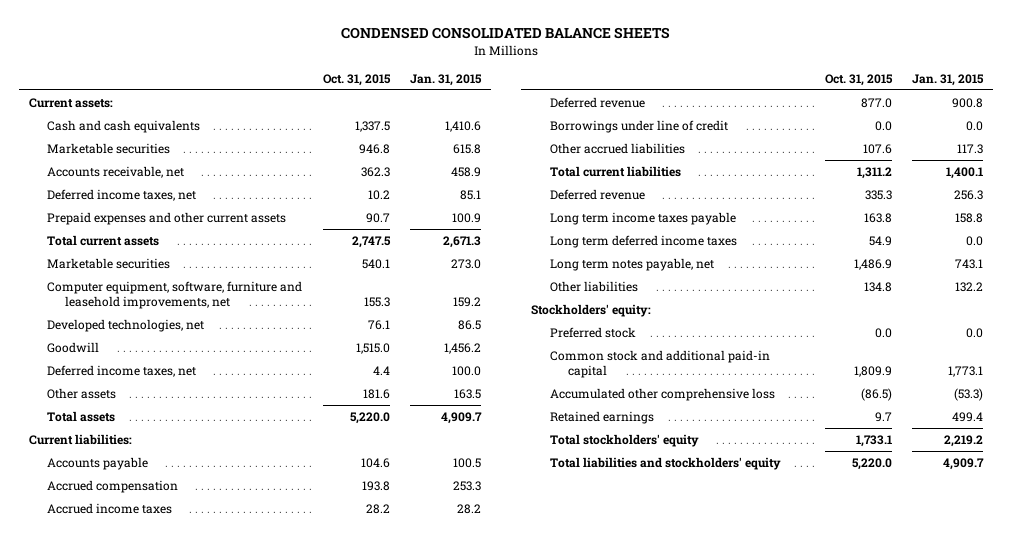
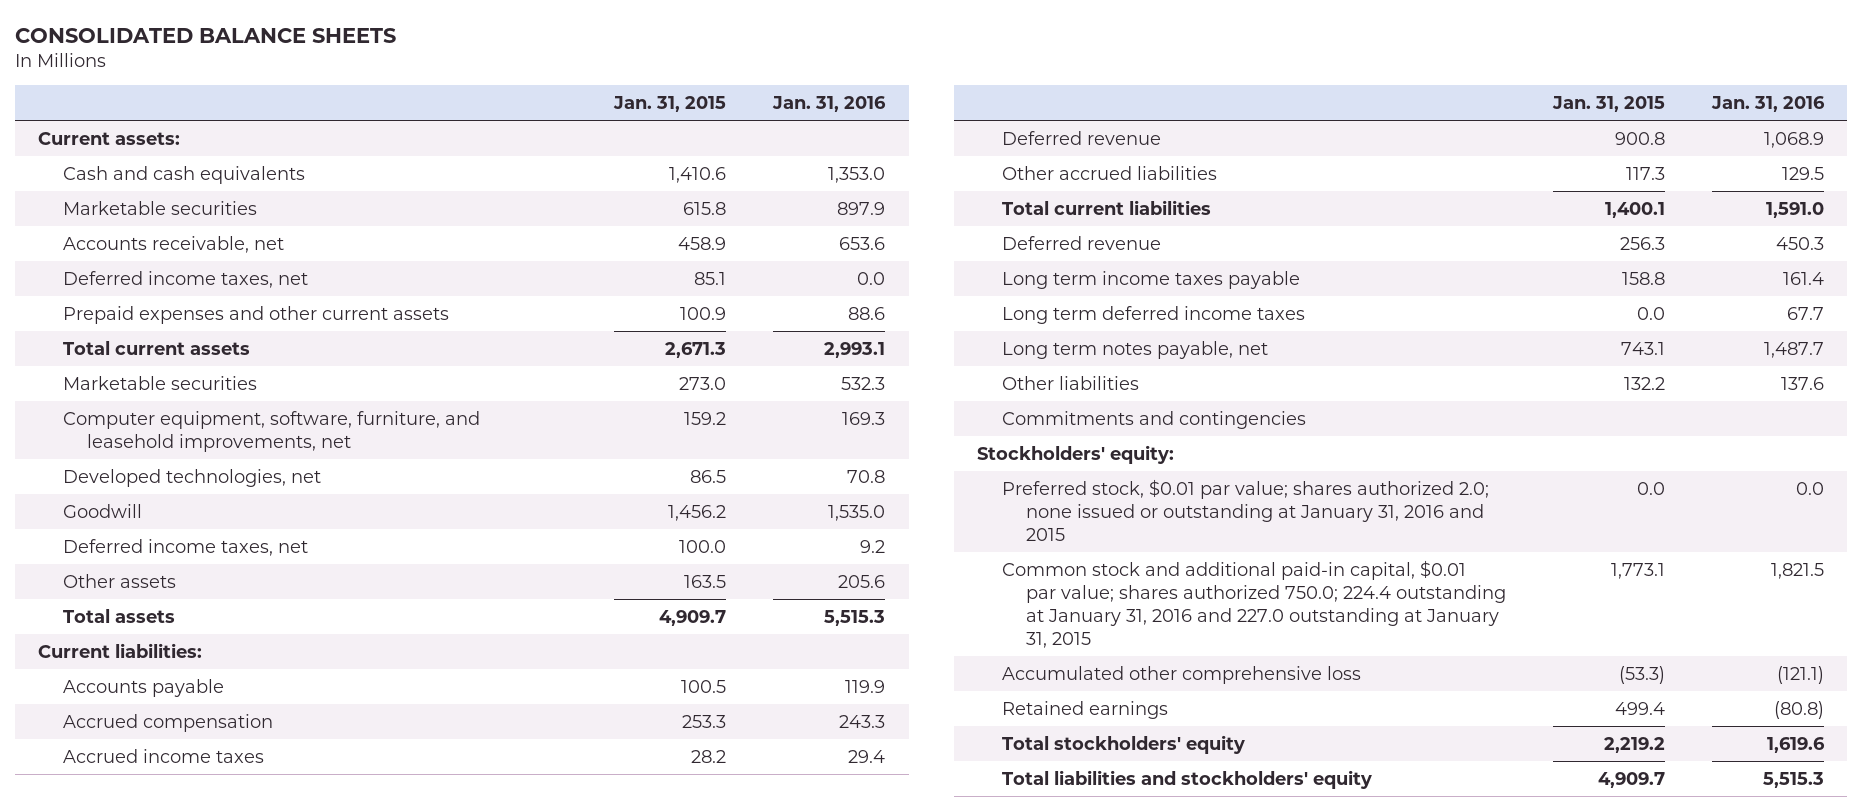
[341,27,671,40] CONDENSED CONSOLIDATED BALANCE SHEETS -> [14,27,396,43] CONSOLIDATED BALANCE SHEETS
[322,73,391,86] Oct. 31, 2015 -> none
none -> [772,96,887,113] Jan. 31, 2016
[47,280,303,309] Computer equipment, software, furniture and leasehold improvements, net -> [62,410,480,452] Computer equipment, software, furniture, and leasehold improvements, net
[549,119,728,133] Borrowings under line of credit -> none
none -> [1001,410,1306,429] Commitments and contingencies
[549,326,636,338] Preferred stock -> [1001,478,1489,542] Preferred stock, $0.01 par value; shares authorized 2.0; none issued or outstanding at January 31, 2016 and 2015
[549,349,770,378] Common stock and additional paid-in capital -> [1001,559,1507,649] Common stock and additional paid-in capital, $0.01 par value; shares authorized 750.0; 224.4 outstanding at January 31, 2016 and 227.0 outstanding at January 31, 2015

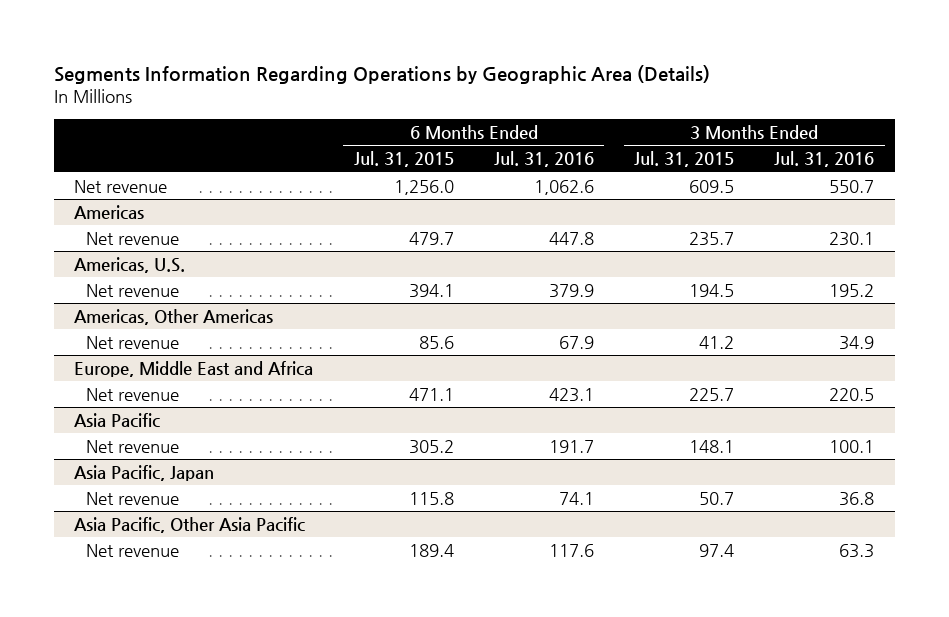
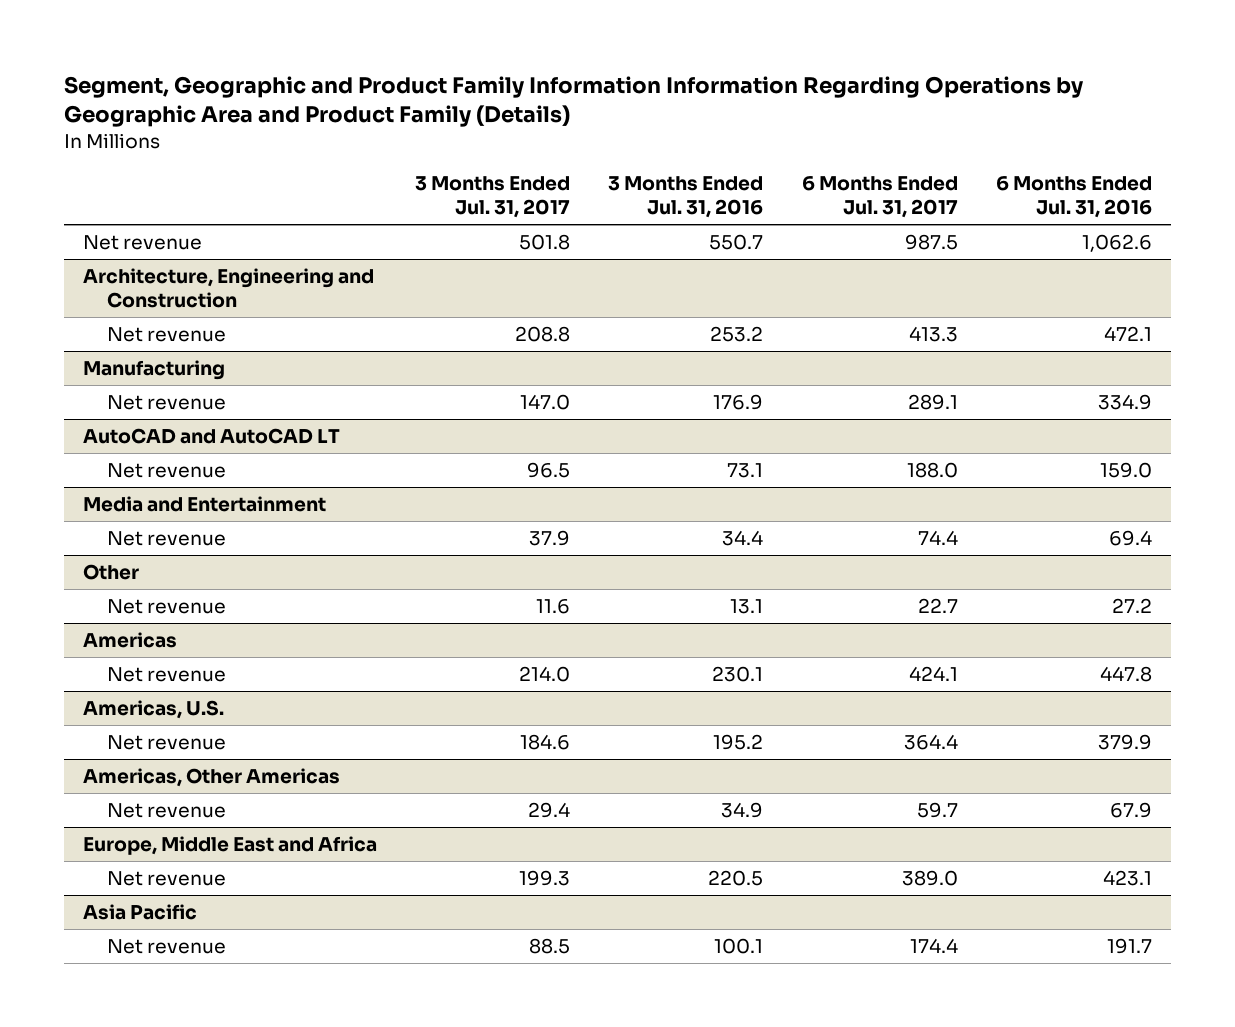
[54,64,711,84] Segments Information Regarding Operations by Geographic Area (Details) -> [64,76,1085,128] Segment, Geographic and Product Family Information Information Regarding Operations by Geographic Area and Product Family (Details)
[353,151,454,168] Jul. 31, 2015 -> none
[634,151,735,168] Jul. 31, 2015 -> none
none -> [415,176,571,219] 3 Months Ended Jul. 31, 2017
none -> [801,176,958,219] 6 Months Ended Jul. 31, 2017
none -> [83,267,375,308] Architecture, Engineering and Construction
none -> [106,326,226,342] Net revenue
none -> [83,359,226,380] Manufacturing
none -> [106,394,226,410] Net revenue
none -> [83,427,341,444] AutoCAD and AutoCAD LT
none -> [106,462,226,478] Net revenue
none -> [83,495,327,512] Media and Entertainment
none -> [106,530,226,546] Net revenue
none -> [83,563,140,580] Other
none -> [106,598,226,614] Net revenue
[74,464,215,481] Asia Pacific, Japan -> none
[86,491,180,505] Net revenue -> none
[74,516,306,533] Asia Pacific, Other Asia Pacific -> none
[86,543,180,557] Net revenue -> none

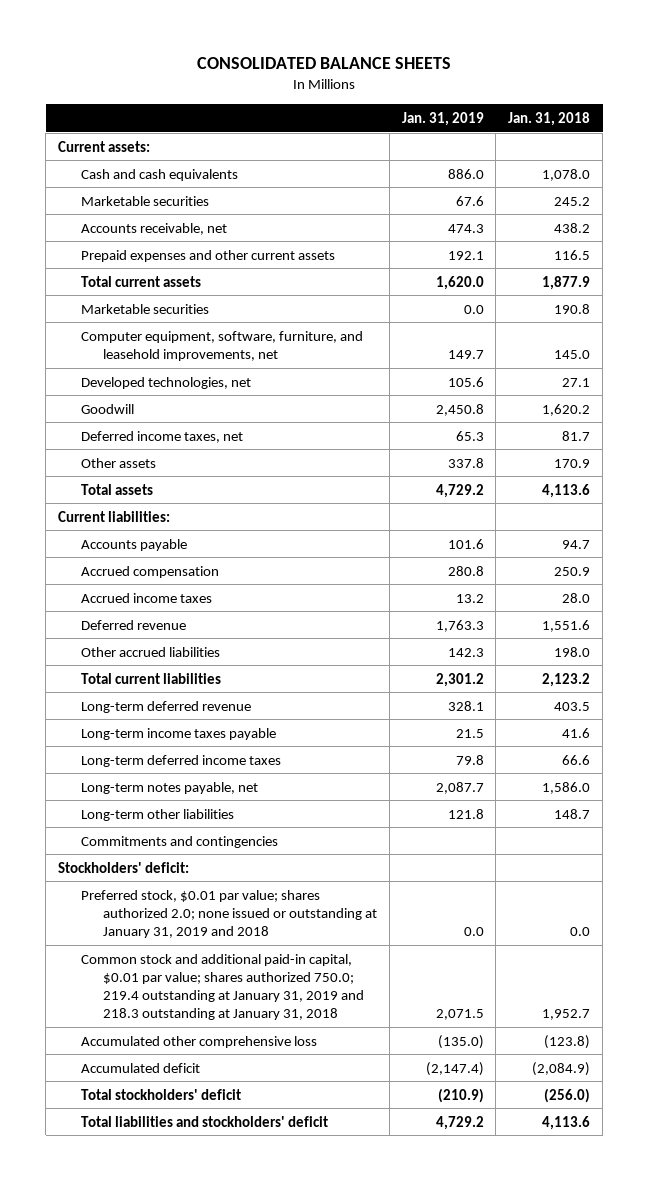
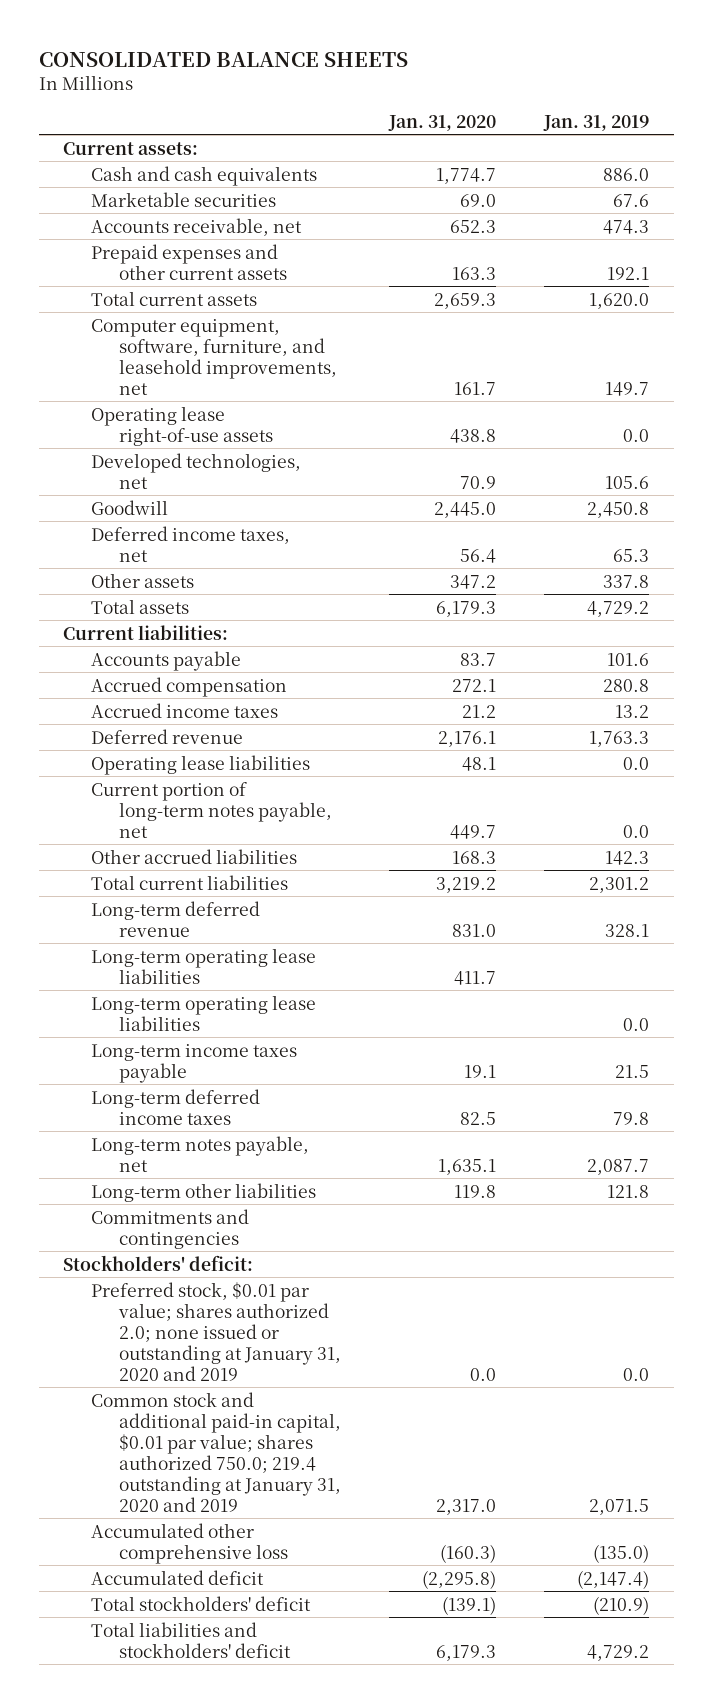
[508,112,591,127] Jan. 31, 2018 -> none
none -> [387,114,496,131] Jan. 31, 2020
[80,303,209,314] Marketable securities -> none
none -> [90,405,273,446] Operating lease right-of-use assets
none -> [90,754,310,775] Operating lease liabilities
none -> [90,781,332,838] Current portion of long-term notes payable, net
none -> [90,947,316,984] Long-term operating lease liabilities
none -> [90,994,316,1031] Long-term operating lease liabilities
[80,889,378,938] Preferred stock, $0.01 par value; shares authorized 2.0; none issued or outstanding at January 31, 2019 and 2018 -> [90,1281,341,1381] Preferred stock, $0.01 par value; shares authorized 2.0; none issued or outstanding at January 31, 2020 and 2019
[80,953,365,1021] Common stock and additional paid-in capital, $0.01 par value; shares authorized 750.0; 219.4 outstanding at January 31, 2019 and 218.3 outstanding at January 31, 2018 -> [90,1391,341,1512] Common stock and additional paid-in capital, $0.01 par value; shares authorized 750.0; 219.4 outstanding at January 31, 2020 and 2019

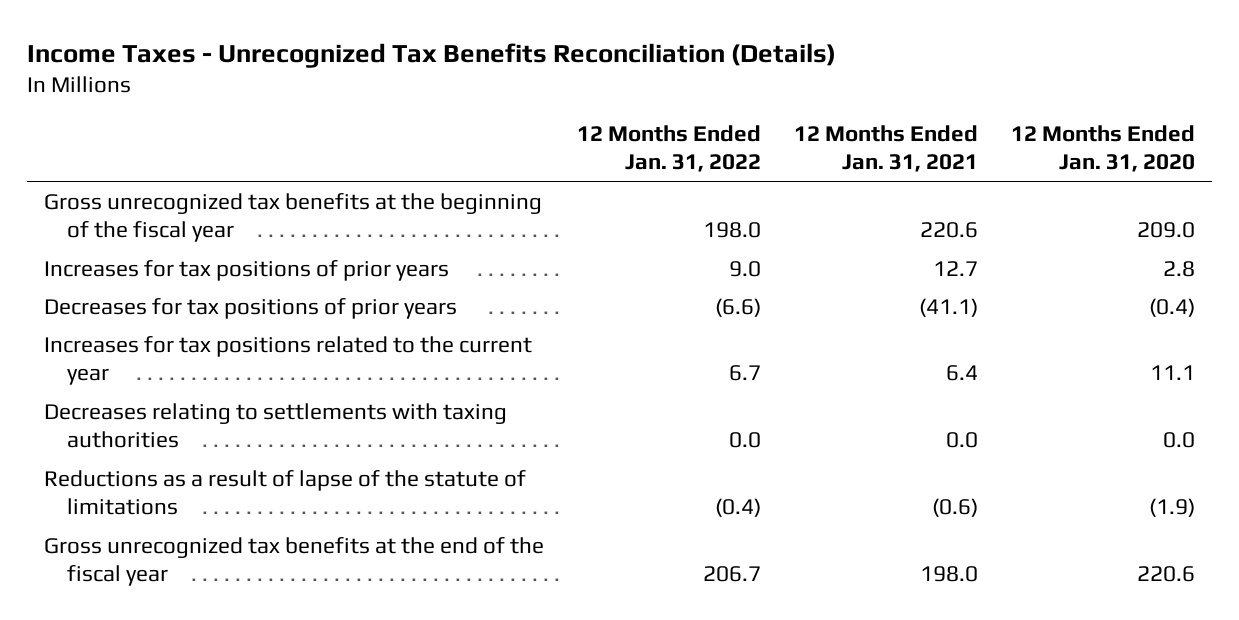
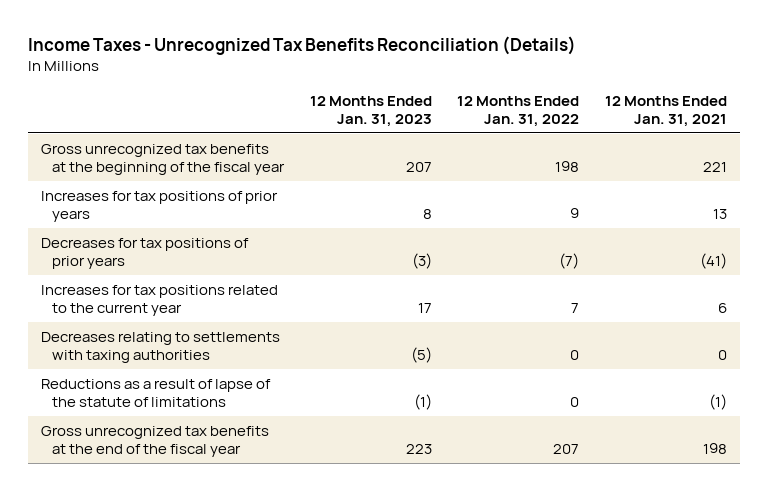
[1011,125,1196,173] 12 Months Ended Jan. 31, 2020 -> none
none -> [309,95,432,127] 12 Months Ended Jan. 31, 2023
[702,221,761,238] 198.0 -> [555,160,580,172] 198
[920,221,979,238] 220.6 -> [703,161,728,172] 221
[728,260,761,277] 9.0 -> [570,207,580,219] 9
[933,260,979,276] 12.7 -> [713,208,728,219] 13
[714,297,761,317] (6.6) -> [559,252,580,269] (7)
[919,297,979,317] (41.1) -> [700,252,728,269] (41)
[728,364,761,381] 6.7 -> [571,302,580,313] 7
[946,364,979,381] 6.4 -> [718,302,728,313] 6
[728,431,761,448] 0.0 -> [570,349,580,360] 0
[946,431,979,448] 0.0 -> [718,349,728,360] 0
[714,497,761,517] (0.4) -> [570,396,580,407] 0
[932,497,979,517] (0.6) -> [709,393,728,410] (1)
[702,565,761,582] 206.7 -> [553,443,580,454] 207
[920,565,979,582] 198.0 -> [703,442,728,454] 198

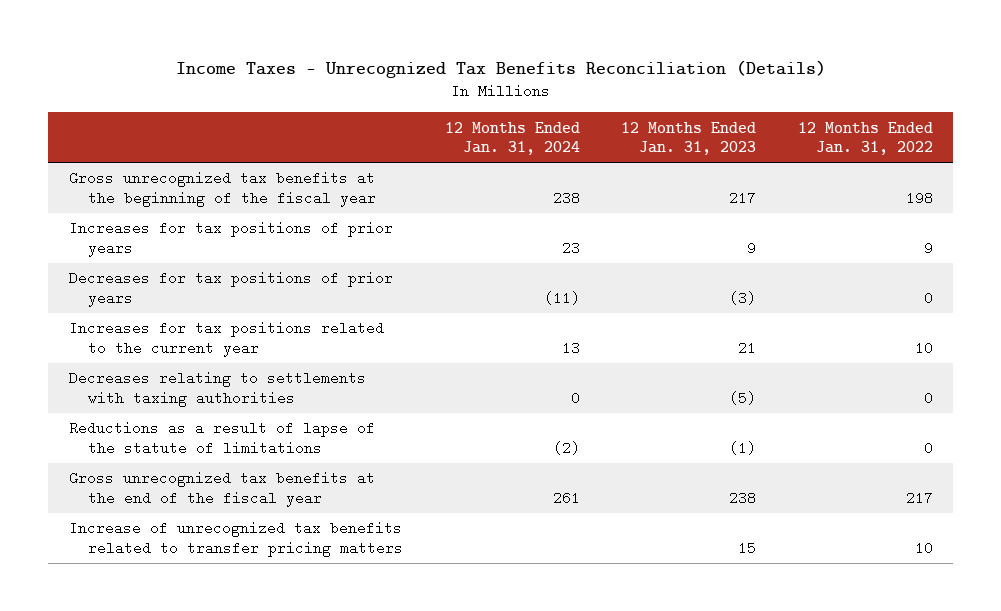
[605,95,728,127] 12 Months Ended Jan. 31, 2021 -> none
none -> [444,121,580,155] 12 Months Ended Jan. 31, 2024
[405,161,432,172] 207 -> [729,190,757,205] 217
[422,208,432,219] 8 -> [747,240,757,255] 9
[559,252,580,269] (7) -> [923,290,933,305] 0
[417,302,432,313] 17 -> [738,340,757,355] 21
[571,302,580,313] 7 -> [914,340,933,355] 10
[405,443,432,454] 223 -> [729,490,757,505] 238
[553,443,580,454] 207 -> [905,490,933,505] 217
none -> [68,521,404,557] Increase of unrecognized tax benefits related to transfer pricing matters

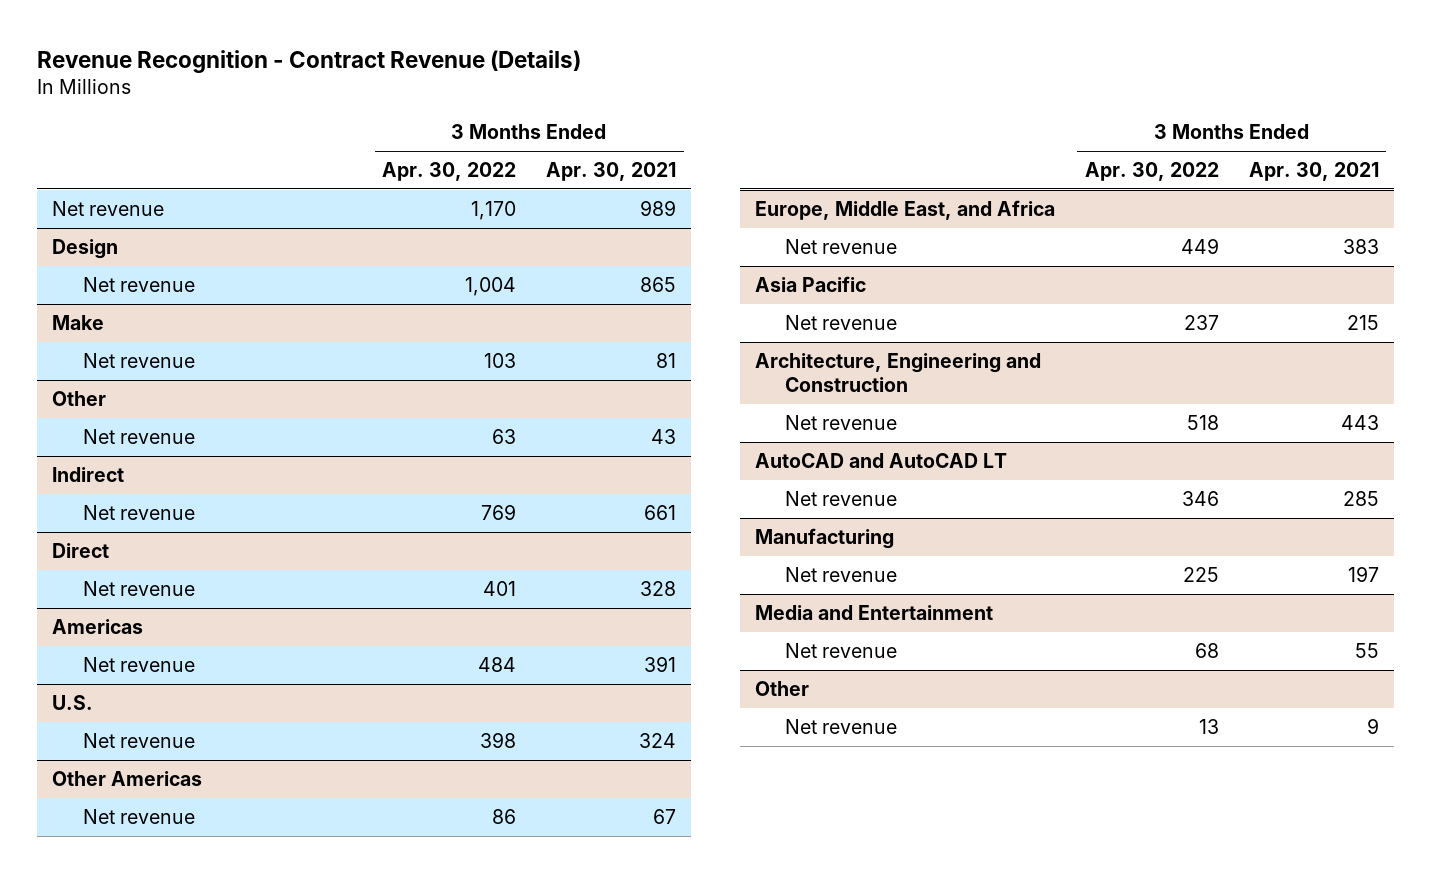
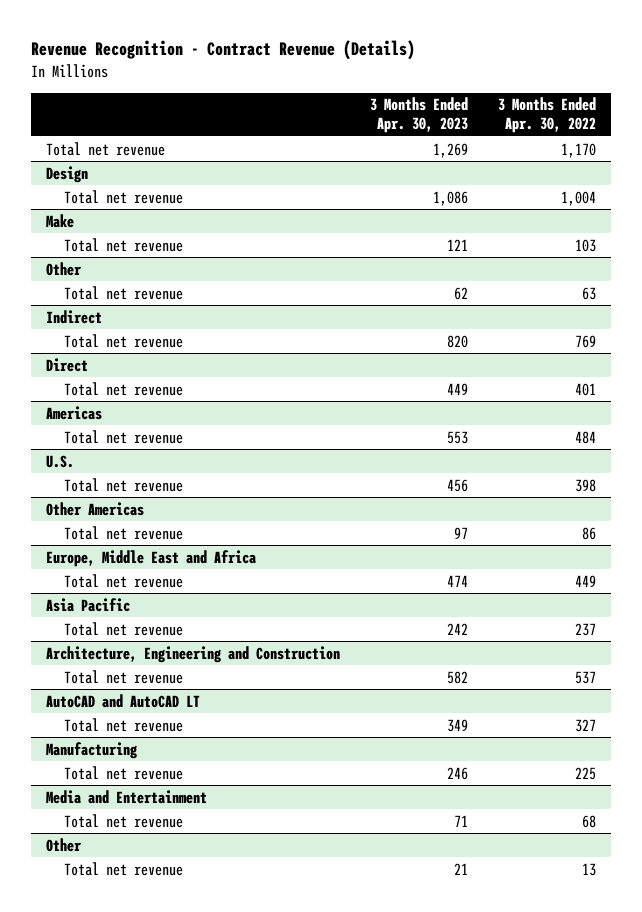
[546,162,677,182] Apr. 30, 2021 -> none
none -> [369,97,468,134] 3 Months Ended Apr. 30, 2023
[52,200,165,216] Net revenue -> [45,141,165,156] Total net revenue
[82,276,195,292] Net revenue -> [63,189,183,204] Total net revenue
[82,352,195,368] Net revenue -> [63,237,183,252] Total net revenue
[82,428,195,444] Net revenue -> [63,285,183,300] Total net revenue
[82,504,195,520] Net revenue -> [63,333,183,348] Total net revenue
[82,580,195,596] Net revenue -> [63,381,183,396] Total net revenue
[82,656,195,672] Net revenue -> [63,429,183,444] Total net revenue
[82,732,195,748] Net revenue -> [63,477,183,492] Total net revenue
[82,808,195,824] Net revenue -> [63,525,183,540] Total net revenue
[754,199,1055,220] Europe, Middle East, and Africa -> [45,549,257,567] Europe, Middle East and Africa
[785,238,898,254] Net revenue -> [63,573,183,588] Total net revenue
[785,314,898,330] Net revenue -> [63,621,183,636] Total net revenue
[785,414,898,430] Net revenue -> [63,669,183,684] Total net revenue
[1186,414,1219,430] 518 -> [574,670,596,684] 537
[785,490,898,506] Net revenue -> [63,717,183,732] Total net revenue
[1181,490,1219,506] 346 -> [574,718,596,732] 327
[785,566,898,582] Net revenue -> [63,765,183,780] Total net revenue
[785,642,898,658] Net revenue -> [63,813,183,828] Total net revenue
[785,718,898,734] Net revenue -> [63,861,183,876] Total net revenue

